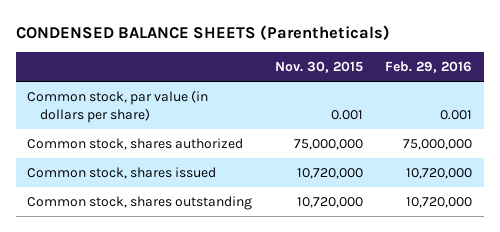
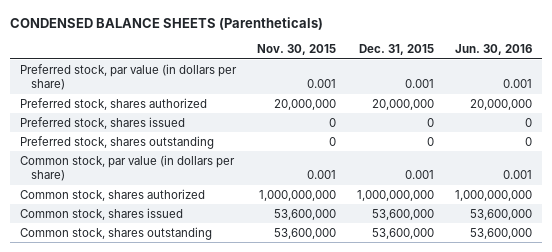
[385,61,473,74] Feb. 29, 2016 -> none
none -> [358,44,434,56] Dec. 31, 2015
none -> [454,44,532,56] Jun. 30, 2016
none -> [20,63,238,91] Preferred stock, par value (in dollars per share)
none -> [20,97,208,110] Preferred stock, shares authorized
none -> [20,116,186,129] Preferred stock, shares issued
none -> [20,135,215,149] Preferred stock, shares outstanding
[293,138,363,150] 75,000,000 -> [259,189,337,201] 1,000,000,000
[296,167,363,179] 10,720,000 -> [274,208,337,220] 53,600,000
[296,196,363,208] 10,720,000 -> [274,227,337,239] 53,600,000

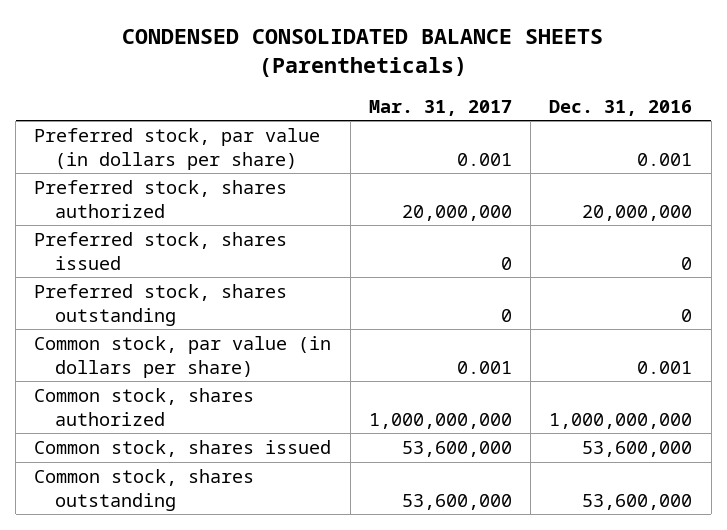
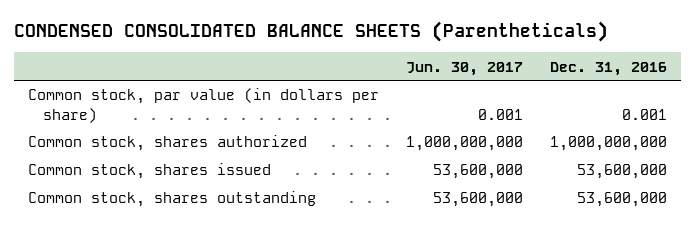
[368,99,512,116] Mar. 31, 2017 -> none
none -> [406,61,524,76] Jun. 30, 2017
[34,128,321,170] Preferred stock, par value (in dollars per share) -> none
[34,180,288,218] Preferred stock, shares authorized -> none
[34,232,288,270] Preferred stock, shares issued -> none
[34,284,288,326] Preferred stock, shares outstanding -> none

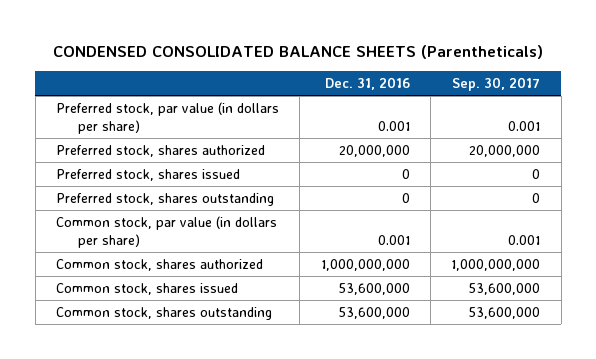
[406,61,524,76] Jun. 30, 2017 -> none
none -> [452,76,541,91] Sep. 30, 2017
none -> [55,101,279,134] Preferred stock, par value (in dollars per share)
none -> [55,144,265,157] Preferred stock, shares authorized
none -> [55,168,240,181] Preferred stock, shares issued
none -> [55,192,274,206] Preferred stock, shares outstanding

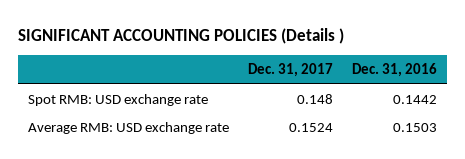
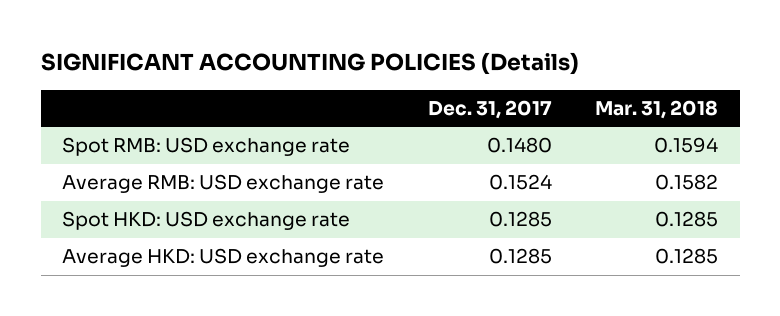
[18,27,345,44] SIGNIFICANT ACCOUNTING POLICIES (Details ) -> [40,52,579,76] SIGNIFICANT ACCOUNTING POLICIES (Details)
[352,63,438,78] Dec. 31, 2016 -> none
none -> [594,99,718,119] Mar. 31, 2018
[297,93,334,104] 0.148 -> [486,137,552,154] 0.1480
none -> [62,211,351,231] Spot HKD: USD exchange rate
none -> [62,248,385,268] Average HKD: USD exchange rate

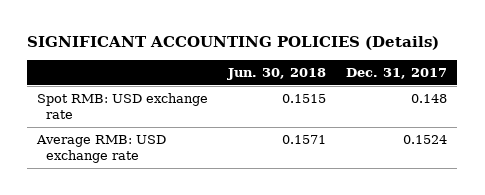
[594,99,718,119] Mar. 31, 2018 -> none
none -> [227,67,327,80] Jun. 30, 2018
[486,137,552,154] 0.1480 -> [411,94,448,104] 0.148
[62,211,351,231] Spot HKD: USD exchange rate -> none
[62,248,385,268] Average HKD: USD exchange rate -> none

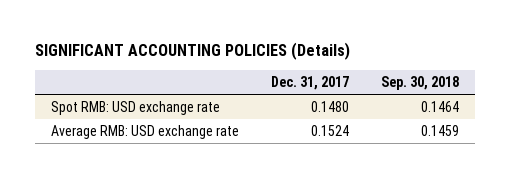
[227,67,327,80] Jun. 30, 2018 -> none
none -> [381,76,460,91] Sep. 30, 2018
[411,94,448,104] 0.148 -> [311,100,350,112] 0.1480

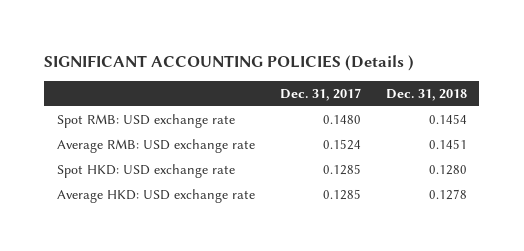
[34,42,350,61] SIGNIFICANT ACCOUNTING POLICIES (Details) -> [44,54,415,71] SIGNIFICANT ACCOUNTING POLICIES (Details )
[381,76,460,91] Sep. 30, 2018 -> none
none -> [385,88,467,101] Dec. 31, 2018
none -> [56,164,235,179] Spot HKD: USD exchange rate
none -> [56,189,255,204] Average HKD: USD exchange rate

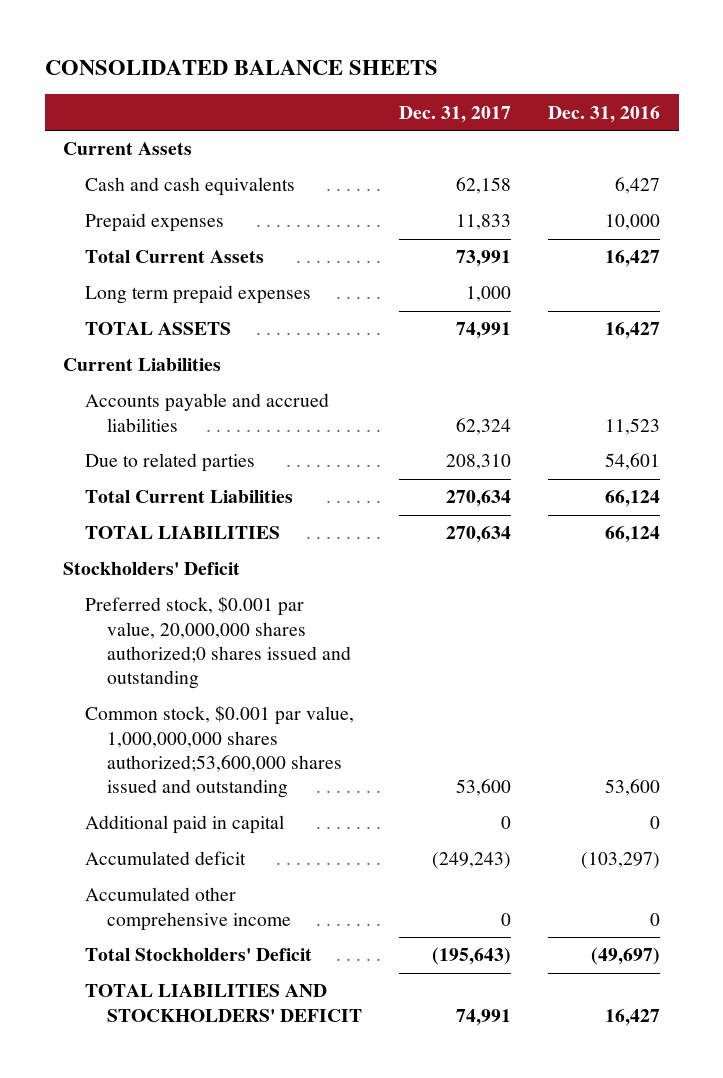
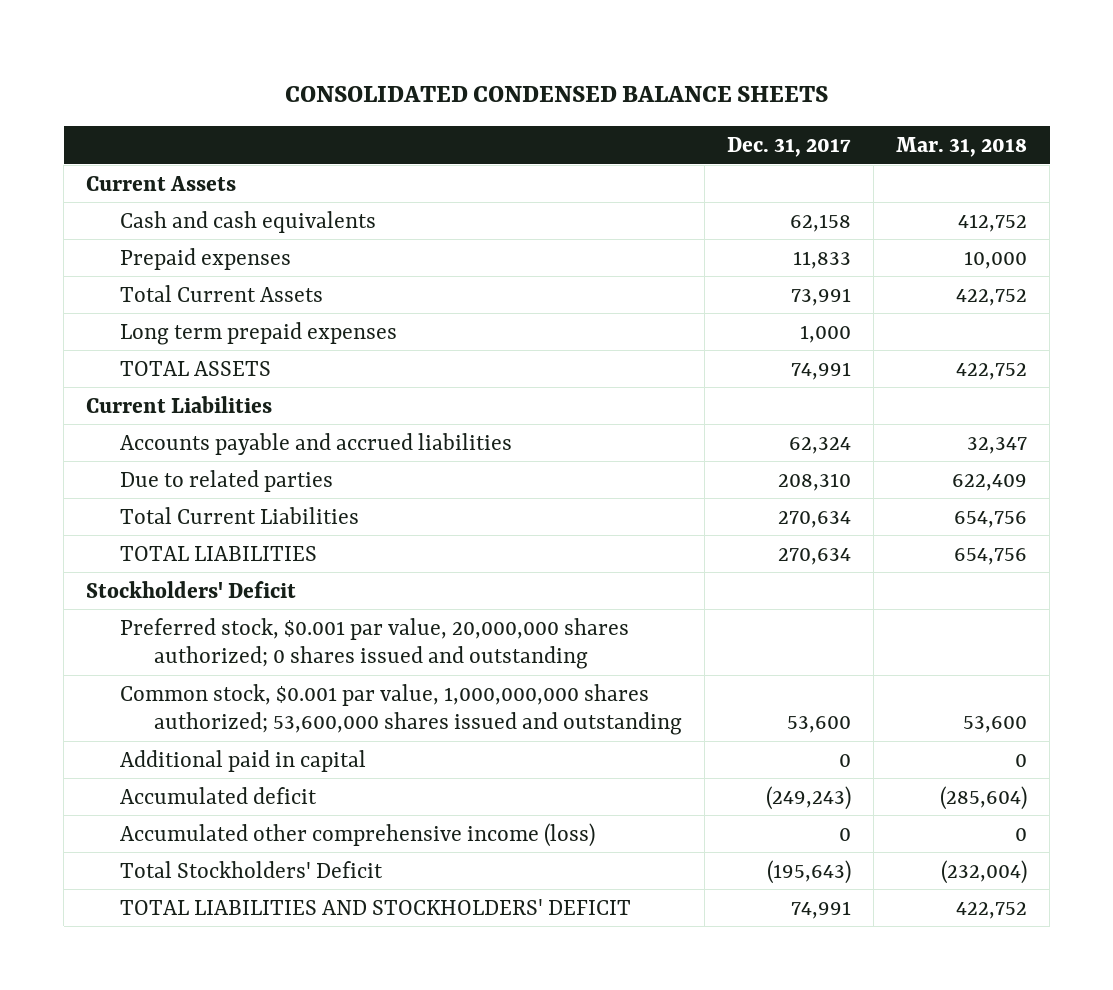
[44,59,438,75] CONSOLIDATED BALANCE SHEETS -> [284,85,828,102] CONSOLIDATED CONDENSED BALANCE SHEETS
[548,105,661,123] Dec. 31, 2016 -> none
none -> [896,136,1028,157] Mar. 31, 2018
[85,596,352,690] Preferred stock, $0.001 par value, 20,000,000 shares authorized;0 shares issued and outstanding -> [120,617,630,670] Preferred stock, $0.001 par value, 20,000,000 shares authorized; 0 shares issued and outstanding
[85,705,355,799] Common stock, $0.001 par value, 1,000,000,000 shares authorized;53,600,000 shares issued and outstanding -> [120,683,682,736] Common stock, $0.001 par value, 1,000,000,000 shares authorized; 53,600,000 shares issued and outstanding
[85,887,292,931] Accumulated other comprehensive income -> [120,822,596,847] Accumulated other comprehensive income (loss)

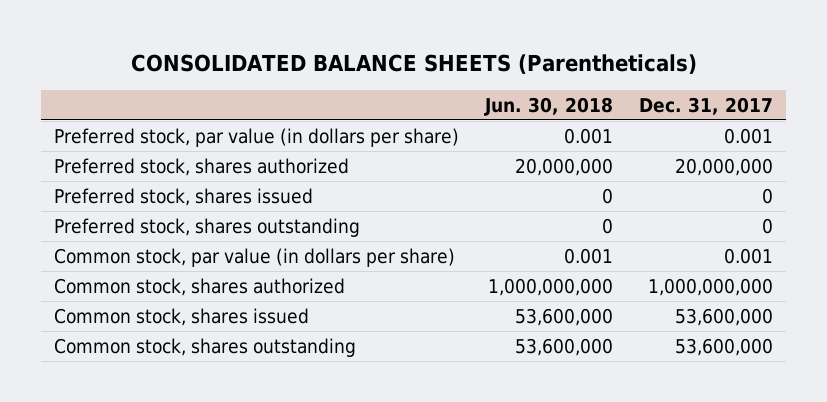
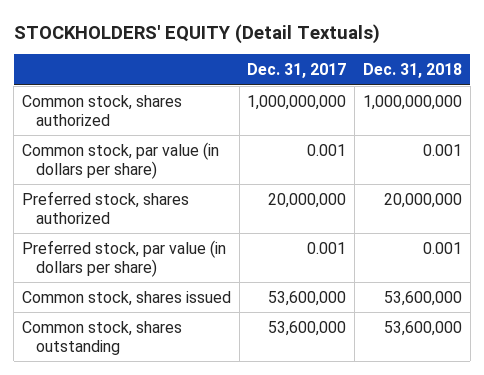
[130,53,697,74] CONSOLIDATED BALANCE SHEETS (Parentheticals) -> [13,23,380,44] STOCKHOLDERS' EQUITY (Detail Textuals)
[484,96,614,116] Jun. 30, 2018 -> none
none -> [362,63,462,79] Dec. 31, 2018
[53,188,313,207] Preferred stock, shares issued -> none
[53,218,360,238] Preferred stock, shares outstanding -> none
[53,248,455,268] Common stock, par value (in dollars per share) -> [22,141,220,179] Common stock, par value (in dollars per share)
[53,158,349,177] Preferred stock, shares authorized -> [22,190,190,224] Preferred stock, shares authorized
[53,128,459,148] Preferred stock, par value (in dollars per share) -> [22,239,227,277] Preferred stock, par value (in dollars per share)

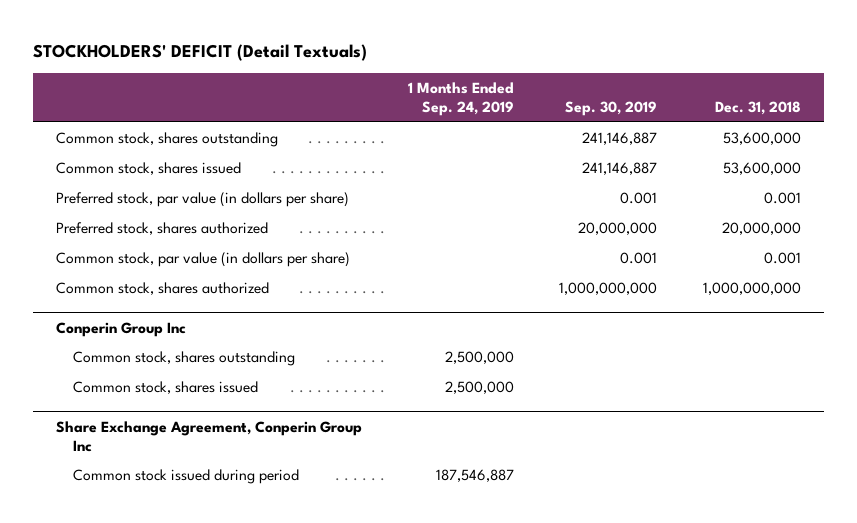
[13,23,380,44] STOCKHOLDERS' EQUITY (Detail Textuals) -> [32,44,367,62] STOCKHOLDERS' DEFICIT (Detail Textuals)
[247,63,347,79] Dec. 31, 2017 -> none
none -> [407,81,514,116] 1 Months Ended Sep. 24, 2019
none -> [565,100,658,116] Sep. 30, 2019
[22,290,232,306] Common stock, shares issued -> [55,162,241,176] Common stock, shares issued
[22,239,227,277] Preferred stock, par value (in dollars per share) -> [55,192,349,208] Preferred stock, par value (in dollars per share)
[22,190,190,224] Preferred stock, shares authorized -> [55,222,268,236] Preferred stock, shares authorized
[22,141,220,179] Common stock, par value (in dollars per share) -> [55,252,350,268] Common stock, par value (in dollars per share)
[22,94,183,126] Common stock, shares authorized -> [55,282,269,296] Common stock, shares authorized
none -> [55,321,186,337] Conperin Group Inc
none -> [72,351,295,367] Common stock, shares outstanding
none -> [72,381,258,395] Common stock, shares issued
none -> [55,420,362,452] Share Exchange Agreement, Conperin Group Inc
none -> [72,469,299,485] Common stock issued during period

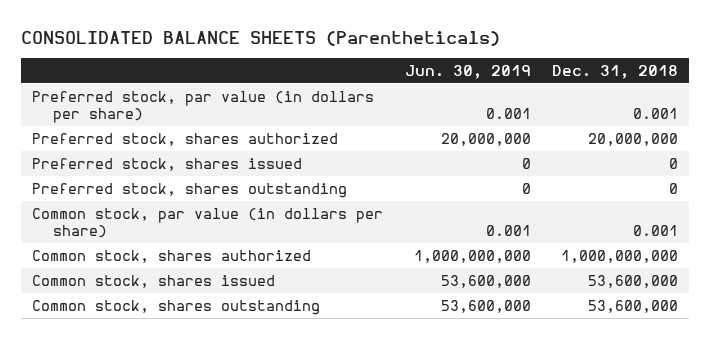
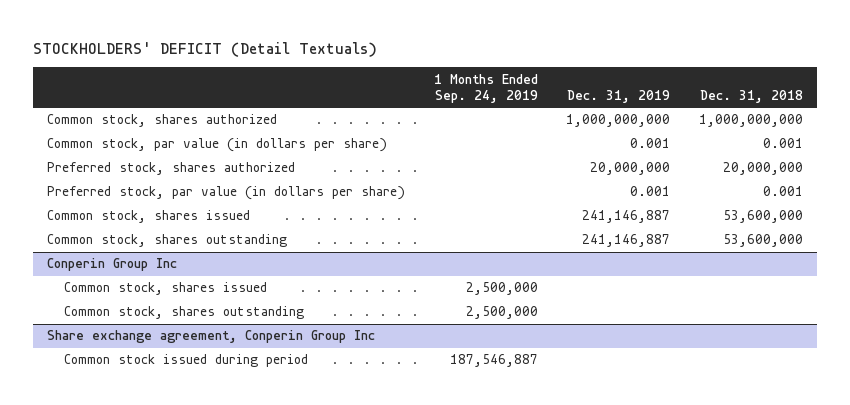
[21,30,501,46] CONSOLIDATED BALANCE SHEETS (Parentheticals) -> [32,41,377,57] STOCKHOLDERS' DEFICIT (Detail Textuals)
[404,64,531,79] Jun. 30, 2019 -> none
none -> [433,73,538,103] 1 Months Ended Sep. 24, 2019
none -> [567,89,671,103] Dec. 31, 2019
[32,157,303,171] Preferred stock, shares issued -> none
[32,182,348,198] Preferred stock, shares outstanding -> none
[32,207,384,238] Common stock, par value (in dollars per share) -> [46,138,387,153] Common stock, par value (in dollars per share)
[32,132,339,146] Preferred stock, shares authorized -> [46,162,295,176] Preferred stock, shares authorized
[32,90,375,123] Preferred stock, par value (in dollars per share) -> [46,186,405,201] Preferred stock, par value (in dollars per share)
none -> [46,258,177,272] Conperin Group Inc
none -> [64,282,268,296] Common stock, shares issued
none -> [64,306,305,320] Common stock, shares outstanding
none -> [46,330,375,344] Share exchange agreement, Conperin Group Inc
none -> [64,354,309,368] Common stock issued during period

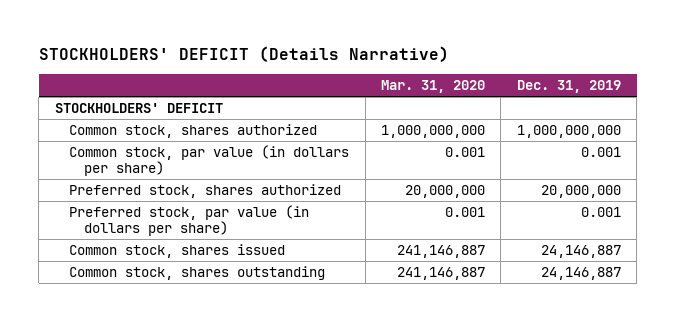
[32,41,377,57] STOCKHOLDERS' DEFICIT (Detail Textuals) -> [38,46,449,63] STOCKHOLDERS' DEFICIT (Details Narrative)
[433,73,538,103] 1 Months Ended Sep. 24, 2019 -> none
[699,89,803,103] Dec. 31, 2018 -> none
none -> [380,80,485,94] Mar. 31, 2020
none -> [54,103,223,114] STOCKHOLDERS' DEFICIT
[46,258,177,272] Conperin Group Inc -> none
[64,282,268,296] Common stock, shares issued -> none
[64,306,305,320] Common stock, shares outstanding -> none
[46,330,375,344] Share exchange agreement, Conperin Group Inc -> none
[64,354,309,368] Common stock issued during period -> none
[582,210,671,224] 241,146,887 -> [540,245,621,259] 24,146,887
[582,234,671,248] 241,146,887 -> [540,267,621,281] 24,146,887

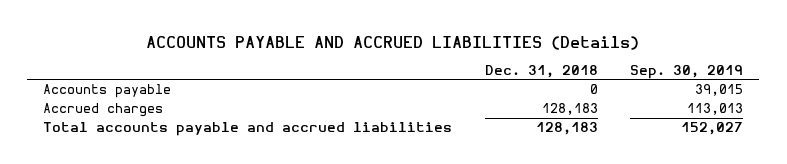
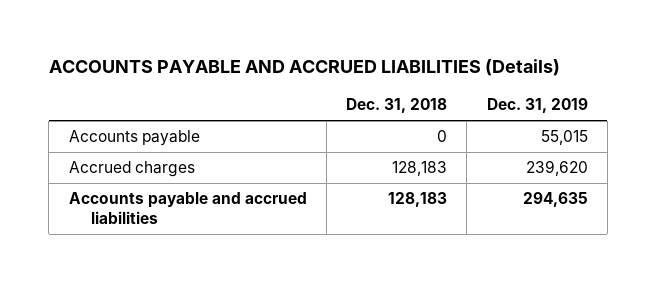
[630,64,744,79] Sep. 30, 2019 -> none
none -> [486,98,588,114] Dec. 31, 2019
[43,122,453,137] Total accounts payable and accrued liabilities -> [68,192,307,224] Accounts payable and accrued liabilities

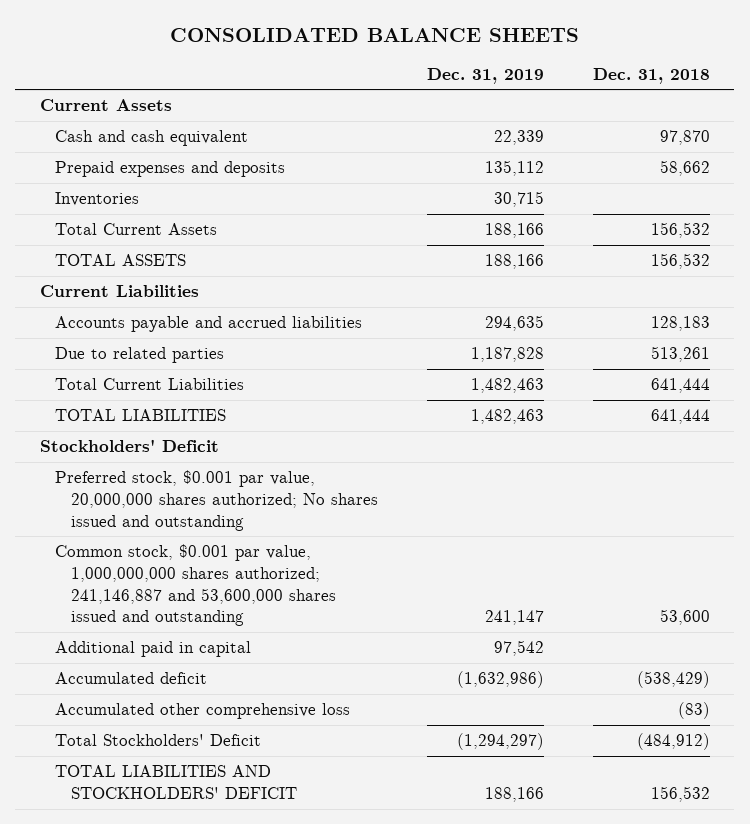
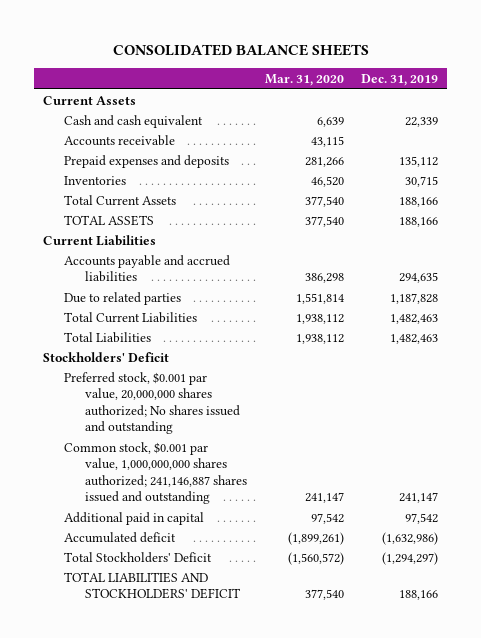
[592,67,710,84] Dec. 31, 2018 -> none
none -> [264,73,344,86] Mar. 31, 2020
none -> [63,134,175,146] Accounts receivable
[55,409,227,422] TOTAL LIABILITIES -> [63,331,151,343] Total Liabilities
[55,544,337,627] Common stock, $0.001 par value, 1,000,000,000 shares authorized; 241,146,887 and 53,600,000 shares issued and outstanding -> [63,441,247,505] Common stock, $0.001 par value, 1,000,000,000 shares authorized; 241,146,887 shares issued and outstanding
[55,703,351,720] Accumulated other comprehensive loss -> none

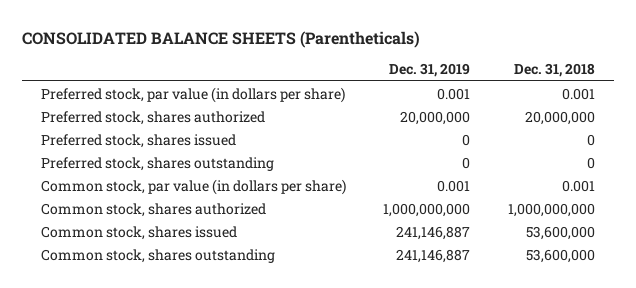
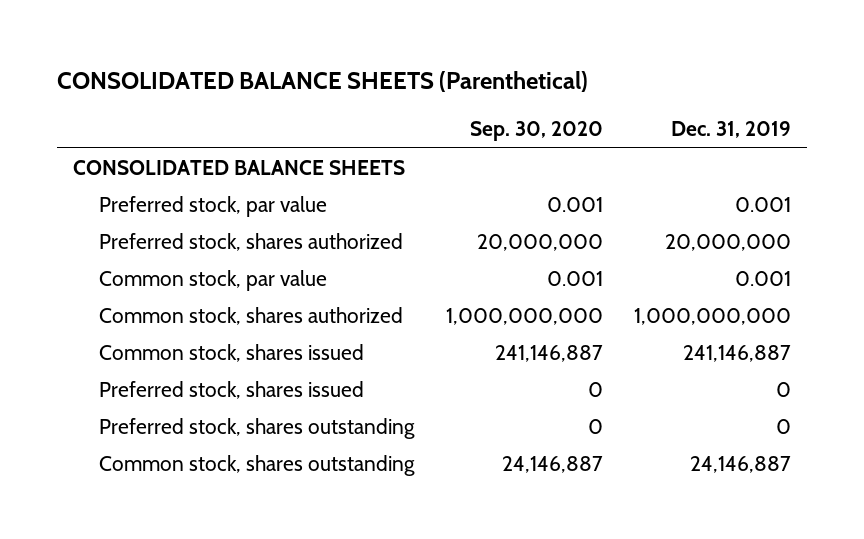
[22,30,421,48] CONSOLIDATED BALANCE SHEETS (Parentheticals) -> [56,71,588,93] CONSOLIDATED BALANCE SHEETS (Parenthetical)
[513,63,595,78] Dec. 31, 2018 -> none
none -> [469,121,603,142] Sep. 30, 2020
none -> [72,160,405,176] CONSOLIDATED BALANCE SHEETS
[41,86,346,103] Preferred stock, par value (in dollars per share) -> [99,196,328,218] Preferred stock, par value
[41,178,347,195] Common stock, par value (in dollars per share) -> [99,270,328,292] Common stock, par value
[41,133,237,148] Preferred stock, shares issued -> [99,381,365,400] Preferred stock, shares issued
[41,156,275,171] Preferred stock, shares outstanding -> [99,418,416,440] Preferred stock, shares outstanding
[396,248,471,263] 241,146,887 -> [690,456,792,474] 24,146,887

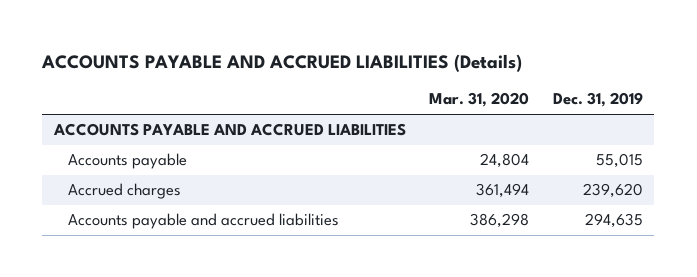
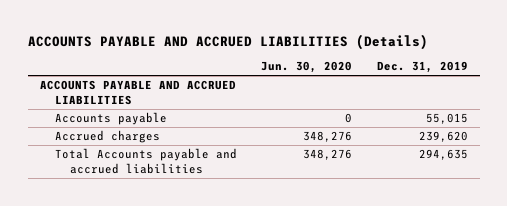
[429,92,530,108] Mar. 31, 2020 -> none
none -> [261,61,353,74] Jun. 30, 2020
[68,213,340,230] Accounts payable and accrued liabilities -> [54,148,237,174] Total Accounts payable and accrued liabilities

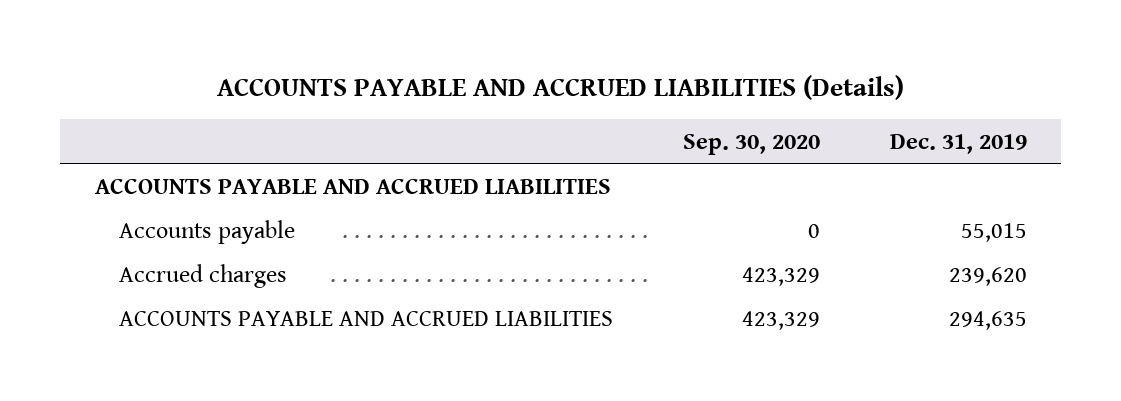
[261,61,353,74] Jun. 30, 2020 -> none
none -> [682,133,820,155] Sep. 30, 2020
[54,148,237,174] Total Accounts payable and accrued liabilities -> [119,311,614,327] ACCOUNTS PAYABLE AND ACCRUED LIABILITIES

